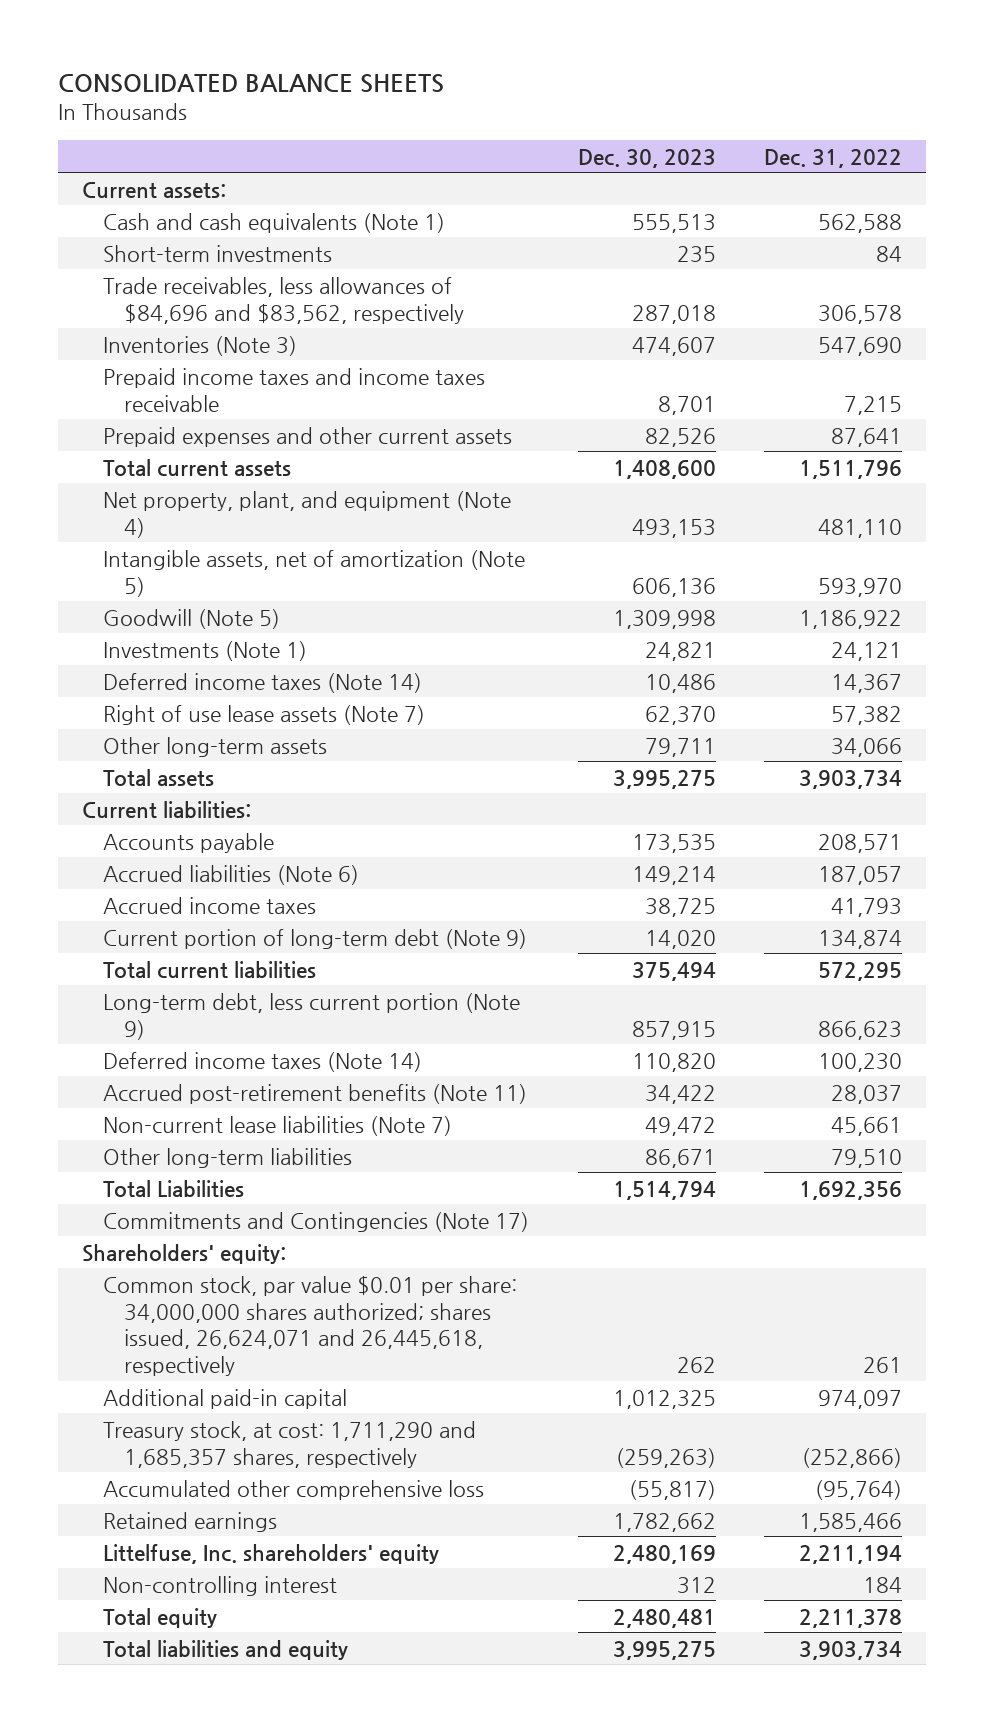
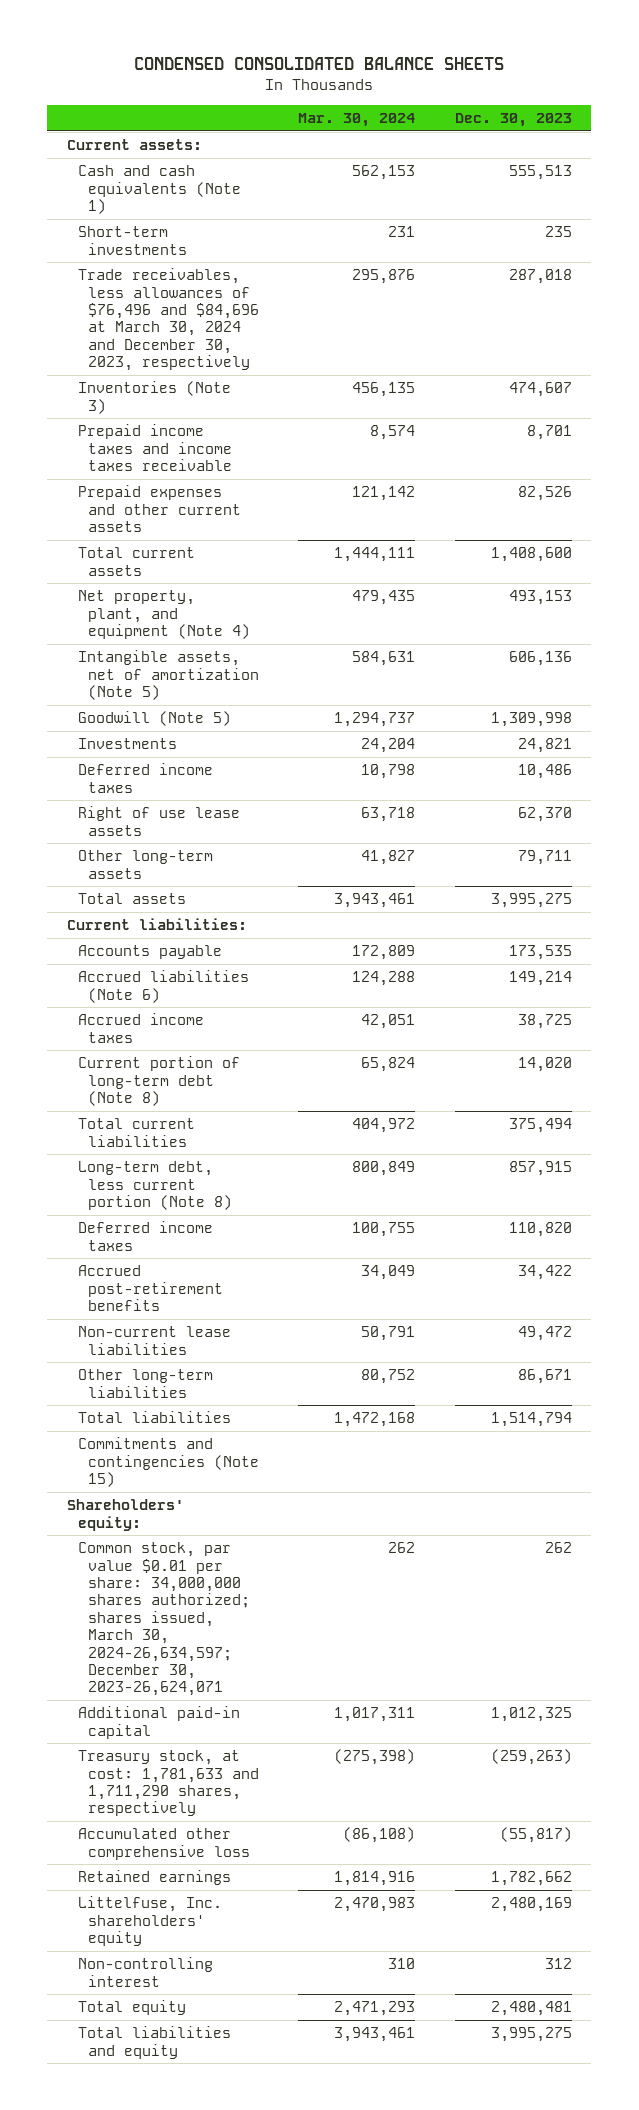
[57,73,444,93] CONSOLIDATED BALANCE SHEETS -> [134,57,505,71] CONDENSED CONSOLIDATED BALANCE SHEETS
[763,148,902,168] Dec. 31, 2022 -> none
none -> [298,112,416,127] Mar. 30, 2024
[103,276,465,324] Trade receivables, less allowances of $84,696 and $83,562, respectively -> [77,268,259,372] Trade receivables, less allowances of $76,496 and $84,696 at March 30, 2024 and December 30, 2023, respectively
[103,640,308,661] Investments (Note 1) -> [77,738,177,750] Investments
[103,672,423,693] Deferred income taxes (Note 14) -> [77,763,213,793] Deferred income taxes
[103,704,426,725] Right of use lease assets (Note 7) -> [77,806,240,836] Right of use lease assets
[103,928,528,949] Current portion of long-term debt (Note 9) -> [77,1056,240,1106] Current portion of long-term debt (Note 8)
[103,992,521,1040] Long-term debt, less current portion (Note 9) -> [77,1161,232,1210] Long-term debt, less current portion (Note 8)
[103,1051,423,1072] Deferred income taxes (Note 14) -> [77,1221,213,1251] Deferred income taxes
[103,1083,528,1104] Accrued post-retirement benefits (Note 11) -> [77,1265,223,1311] Accrued post-retirement benefits
[103,1115,453,1136] Non-current lease liabilities (Note 7) -> [77,1326,231,1355] Non-current lease liabilities
[103,1179,245,1197] Total Liabilities -> [77,1411,231,1424] Total liabilities
[103,1211,530,1232] Commitments and Contingencies (Note 17) -> [77,1437,259,1487] Commitments and contingencies (Note 15)
[103,1275,518,1377] Common stock, par value $0.01 per share: 34,000,000 shares authorized; shares issued, 26,624,071 and 26,445,618, respectively -> [77,1542,250,1697] Common stock, par value $0.01 per share: 34,000,000 shares authorized; shares issued, March 30, 2024-26,634,597; December 30, 2023-26,624,071
[103,1420,477,1468] Treasury stock, at cost: 1,711,290 and 1,685,357 shares, respectively -> [77,1750,259,1817] Treasury stock, at cost: 1,781,633 and 1,711,290 shares, respectively

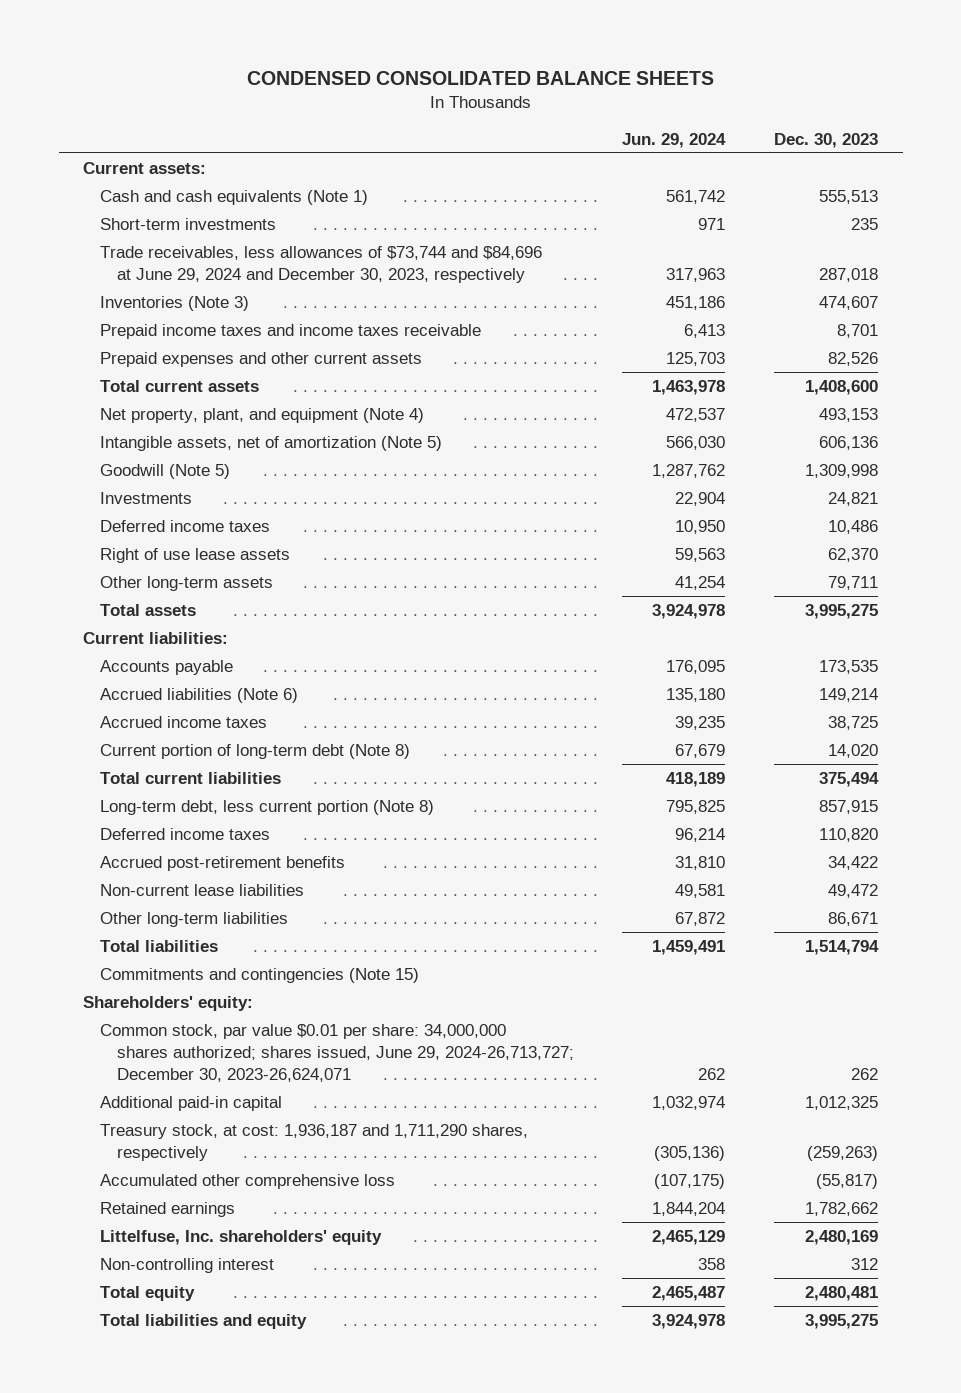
[298,112,416,127] Mar. 30, 2024 -> none
none -> [622,132,727,148] Jun. 29, 2024
[77,268,259,372] Trade receivables, less allowances of $76,496 and $84,696 at March 30, 2024 and December 30, 2023, respectively -> [99,245,542,283] Trade receivables, less allowances of $73,744 and $84,696 at June 29, 2024 and December 30, 2023, respectively
[77,1542,250,1697] Common stock, par value $0.01 per share: 34,000,000 shares authorized; shares issued, March 30, 2024-26,634,597; December 30, 2023-26,624,071 -> [99,1023,574,1082] Common stock, par value $0.01 per share: 34,000,000 shares authorized; shares issued, June 29, 2024-26,713,727; December 30, 2023-26,624,071
[77,1750,259,1817] Treasury stock, at cost: 1,781,633 and 1,711,290 shares, respectively -> [99,1123,528,1161] Treasury stock, at cost: 1,936,187 and 1,711,290 shares, respectively

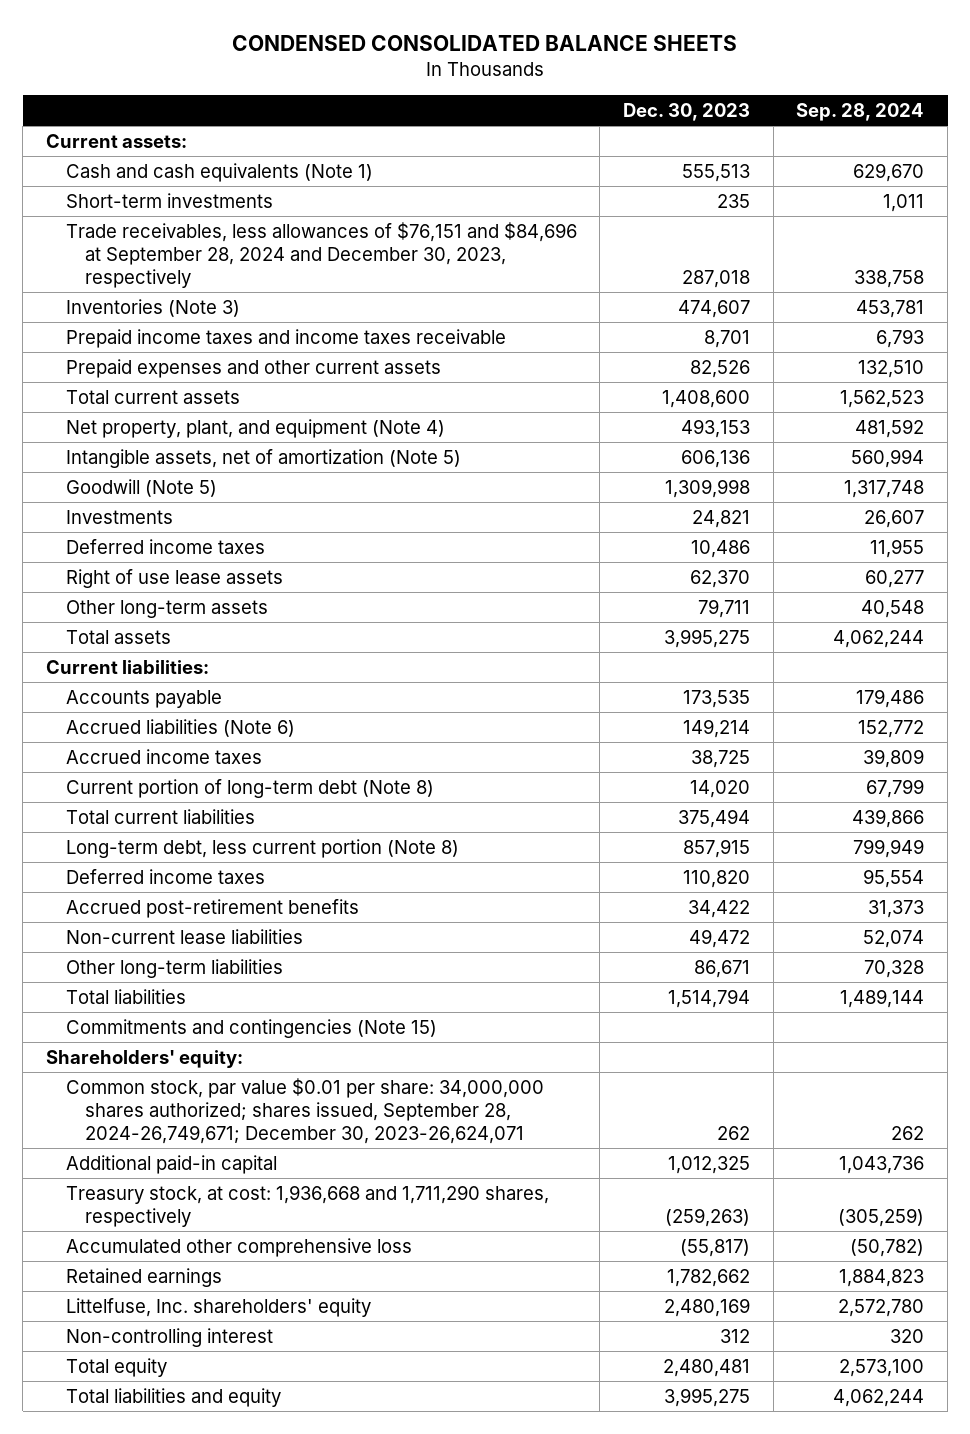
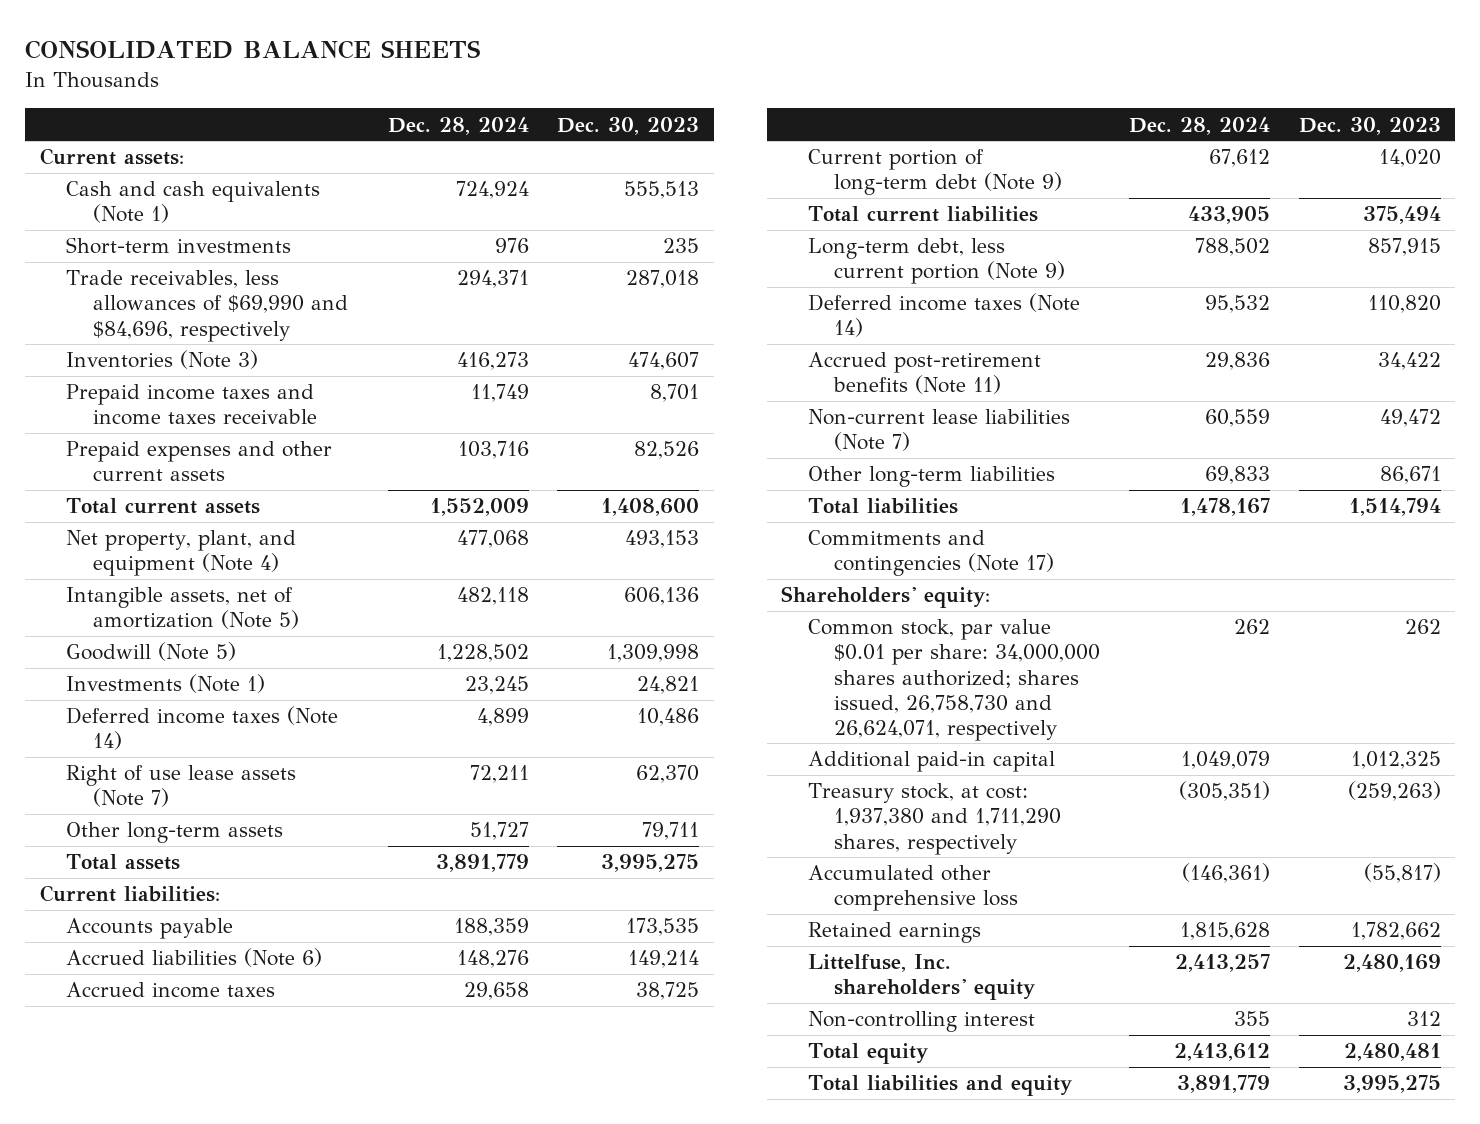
[232,35,738,52] CONDENSED CONSOLIDATED BALANCE SHEETS -> [25,40,481,60] CONSOLIDATED BALANCE SHEETS
[796,102,925,121] Sep. 28, 2024 -> none
none -> [387,116,529,135] Dec. 28, 2024
[65,221,577,288] Trade receivables, less allowances of $76,151 and $84,696 at September 28, 2024 and December 30, 2023, respectively -> [66,270,348,342] Trade receivables, less allowances of $69,990 and $84,696, respectively
[65,509,173,524] Investments -> [66,674,266,694] Investments (Note 1)
[65,538,265,554] Deferred income taxes -> [66,706,339,751] Deferred income taxes (Note 14)
[65,568,283,588] Right of use lease assets -> [66,765,297,808] Right of use lease assets (Note 7)
[65,778,434,798] Current portion of long-term debt (Note 8) -> [807,149,1063,196] Current portion of long-term debt (Note 9)
[65,838,459,858] Long-term debt, less current portion (Note 8) -> [807,238,1066,285] Long-term debt, less current portion (Note 9)
[65,868,265,884] Deferred income taxes -> [807,293,1080,338] Deferred income taxes (Note 14)
[65,898,359,918] Accrued post-retirement benefits -> [807,352,1041,395] Accrued post-retirement benefits (Note 11)
[65,928,303,944] Non-current lease liabilities -> [807,409,1070,452] Non-current lease liabilities (Note 7)
[65,1018,437,1038] Commitments and contingencies (Note 15) -> [807,530,1055,577] Commitments and contingencies (Note 17)
[65,1077,544,1144] Common stock, par value $0.01 per share: 34,000,000 shares authorized; shares issued, September 28, 2024-26,749,671; December 30, 2023-26,624,071 -> [807,619,1101,741] Common stock, par value $0.01 per share: 34,000,000 shares authorized; shares issued, 26,758,730 and 26,624,071, respectively
[65,1184,549,1227] Treasury stock, at cost: 1,936,668 and 1,711,290 shares, respectively -> [807,783,1062,855] Treasury stock, at cost: 1,937,380 and 1,711,290 shares, respectively

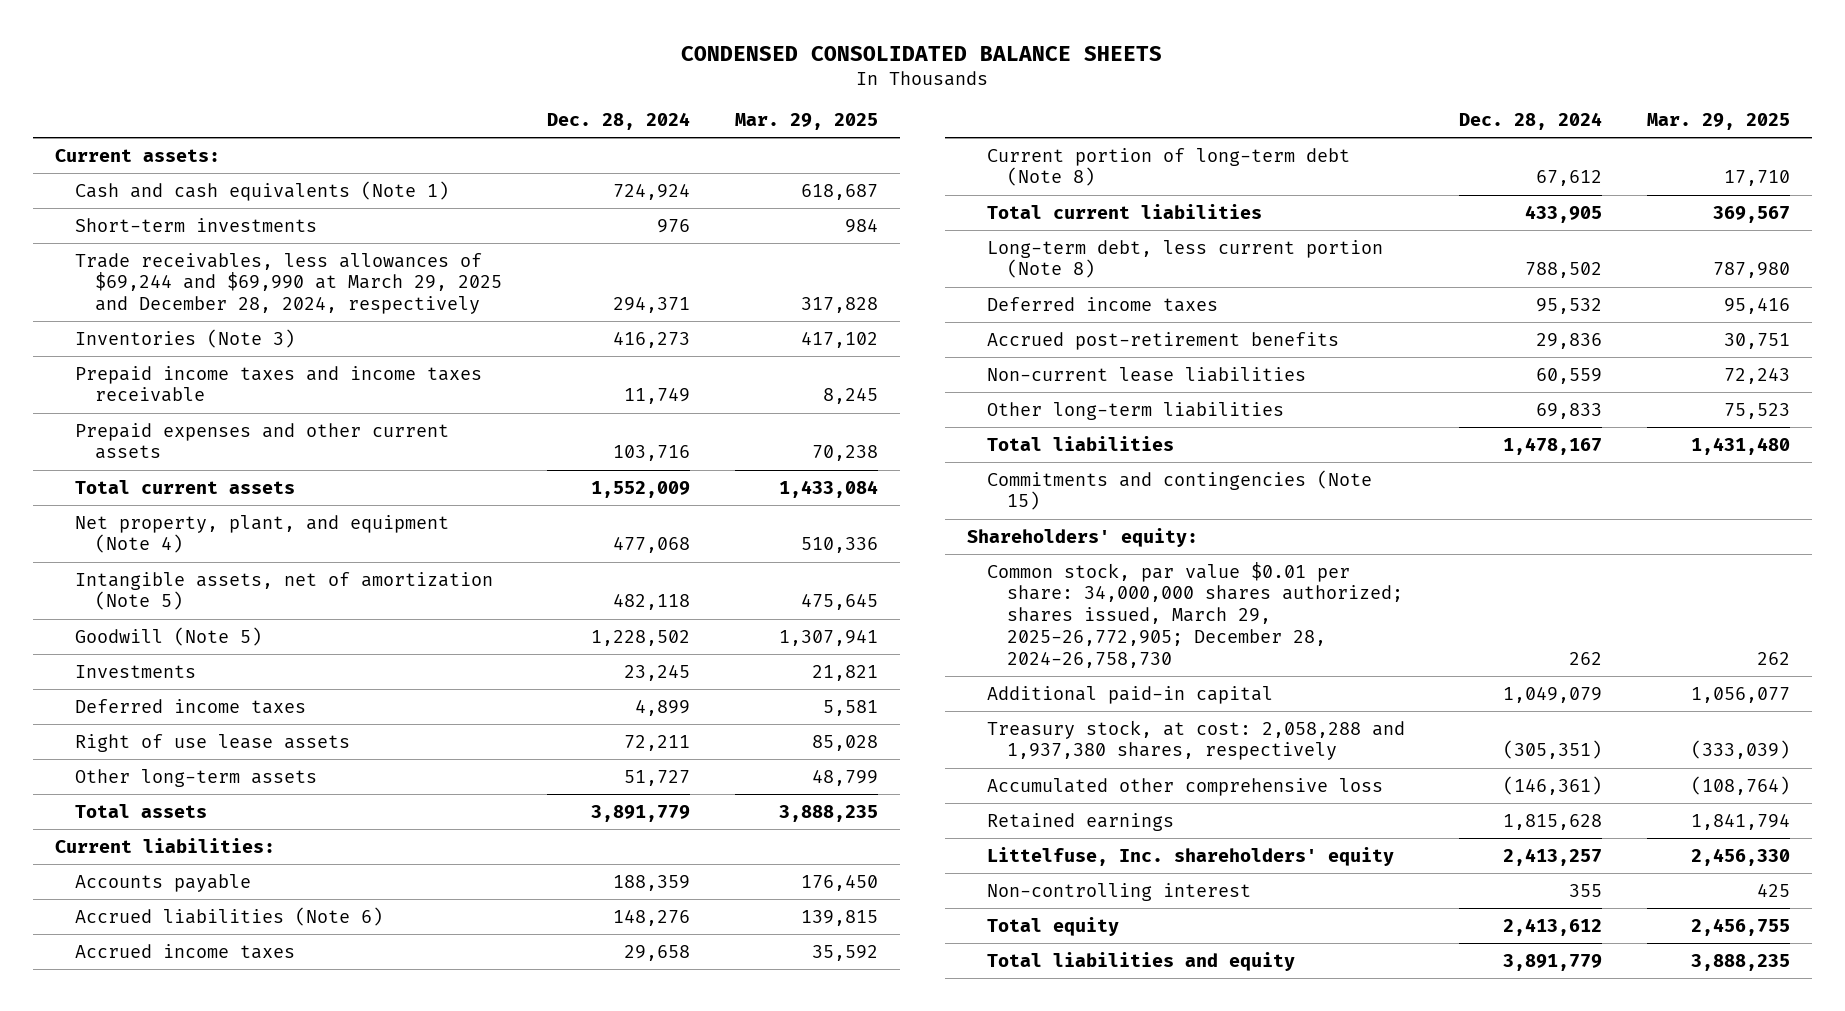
[25,40,481,60] CONSOLIDATED BALANCE SHEETS -> [681,45,1163,61] CONDENSED CONSOLIDATED BALANCE SHEETS
[557,116,700,135] Dec. 30, 2023 -> none
none -> [734,112,878,130] Mar. 29, 2025
[66,270,348,342] Trade receivables, less allowances of $69,990 and $84,696, respectively -> [75,252,503,315] Trade receivables, less allowances of $69,244 and $69,990 at March 29, 2025 and December 28, 2024, respectively
[66,674,266,694] Investments (Note 1) -> [75,664,197,678] Investments
[66,706,339,751] Deferred income taxes (Note 14) -> [75,698,307,714] Deferred income taxes
[66,765,297,808] Right of use lease assets (Note 7) -> [75,733,351,752] Right of use lease assets
[807,149,1063,196] Current portion of long-term debt (Note 9) -> [987,147,1351,187] Current portion of long-term debt (Note 8)
[807,238,1066,285] Long-term debt, less current portion (Note 9) -> [987,239,1384,279] Long-term debt, less current portion (Note 8)
[807,293,1080,338] Deferred income taxes (Note 14) -> [987,296,1219,312] Deferred income taxes
[807,352,1041,395] Accrued post-retirement benefits (Note 11) -> [987,331,1340,350] Accrued post-retirement benefits
[807,409,1070,452] Non-current lease liabilities (Note 7) -> [987,366,1307,382] Non-current lease liabilities
[807,530,1055,577] Commitments and contingencies (Note 17) -> [987,469,1373,511] Commitments and contingencies (Note 15)
[807,619,1101,741] Common stock, par value $0.01 per share: 34,000,000 shares authorized; shares issued, 26,758,730 and 26,624,071, respectively -> [987,561,1404,669] Common stock, par value $0.01 per share: 34,000,000 shares authorized; shares issued, March 29, 2025-26,772,905; December 28, 2024-26,758,730
[807,783,1062,855] Treasury stock, at cost: 1,937,380 and 1,711,290 shares, respectively -> [987,719,1406,761] Treasury stock, at cost: 2,058,288 and 1,937,380 shares, respectively

